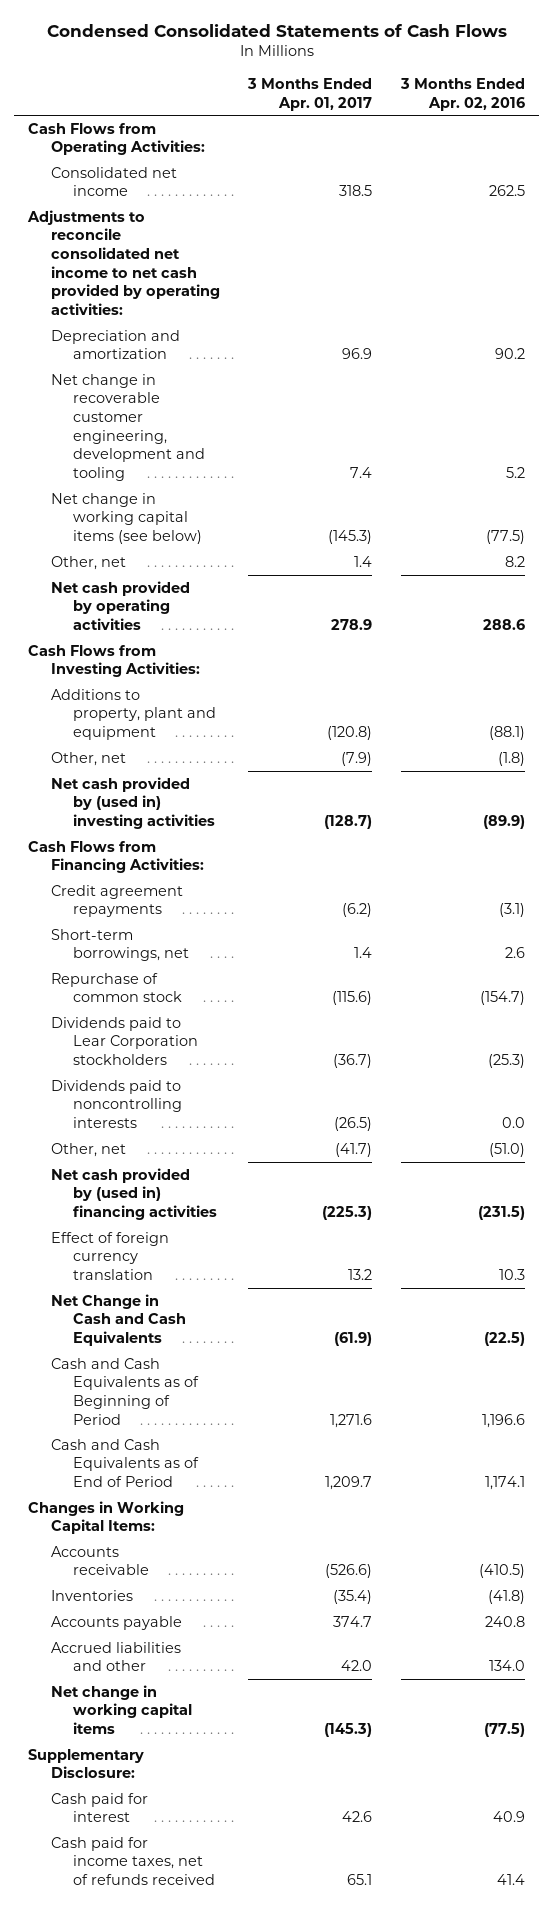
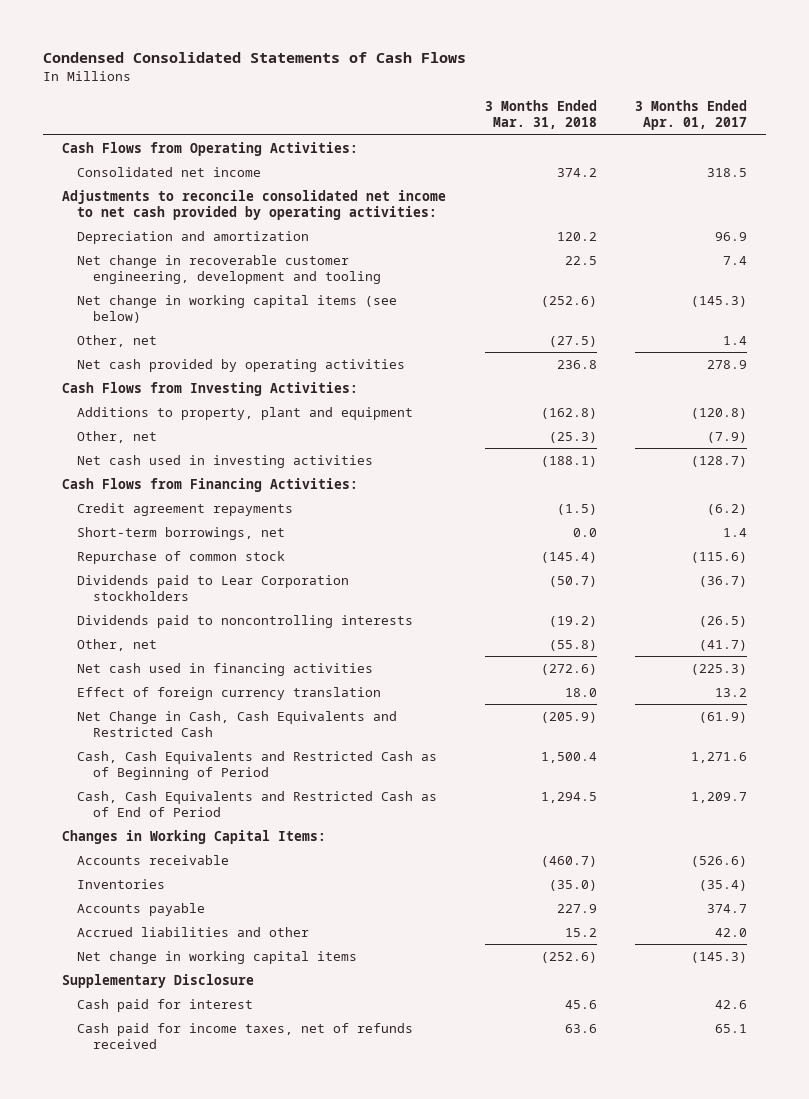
[400,78,526,111] 3 Months Ended Apr. 02, 2016 -> none
none -> [484,100,597,130] 3 Months Ended Mar. 31, 2018
[50,776,216,830] Net cash provided by (used in) investing activities -> [77,454,374,468] Net cash used in investing activities
[50,1167,218,1221] Net cash provided by (used in) financing activities -> [77,662,374,676] Net cash used in financing activities
[50,1293,187,1347] Net Change in Cash and Cash Equivalents -> [77,710,398,737] Net Change in Cash, Cash Equivalents and Restricted Cash
[50,1357,200,1425] Cash and Cash Equivalents as of Beginning of Period -> [77,750,438,780] Cash, Cash Equivalents and Restricted Cash as of Beginning of Period
[50,1438,200,1488] Cash and Cash Equivalents as of End of Period -> [77,790,438,817] Cash, Cash Equivalents and Restricted Cash as of End of Period
[28,1748,145,1779] Supplementary Disclosure: -> [62,973,255,988] Supplementary Disclosure

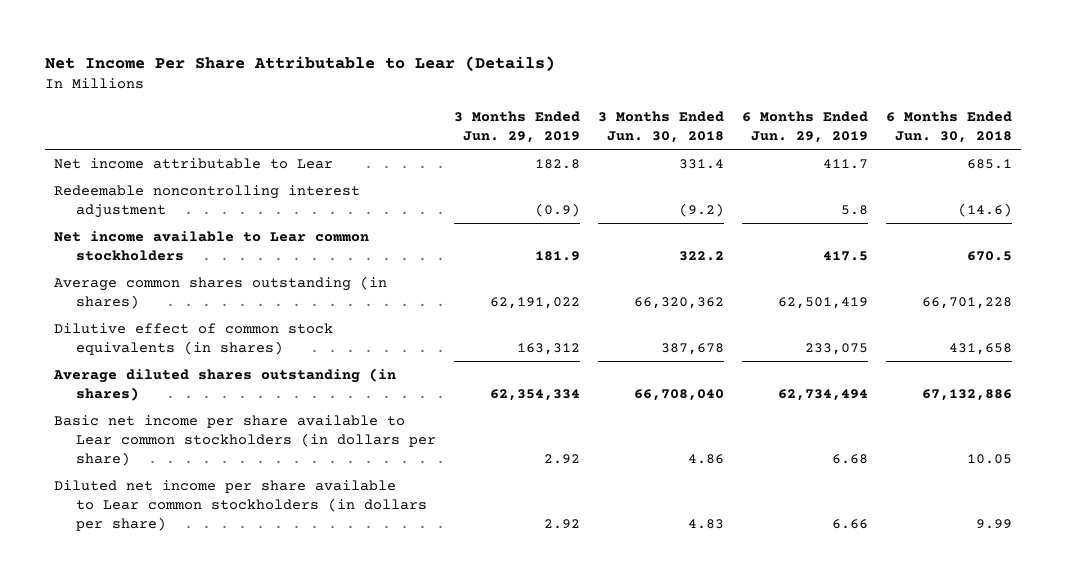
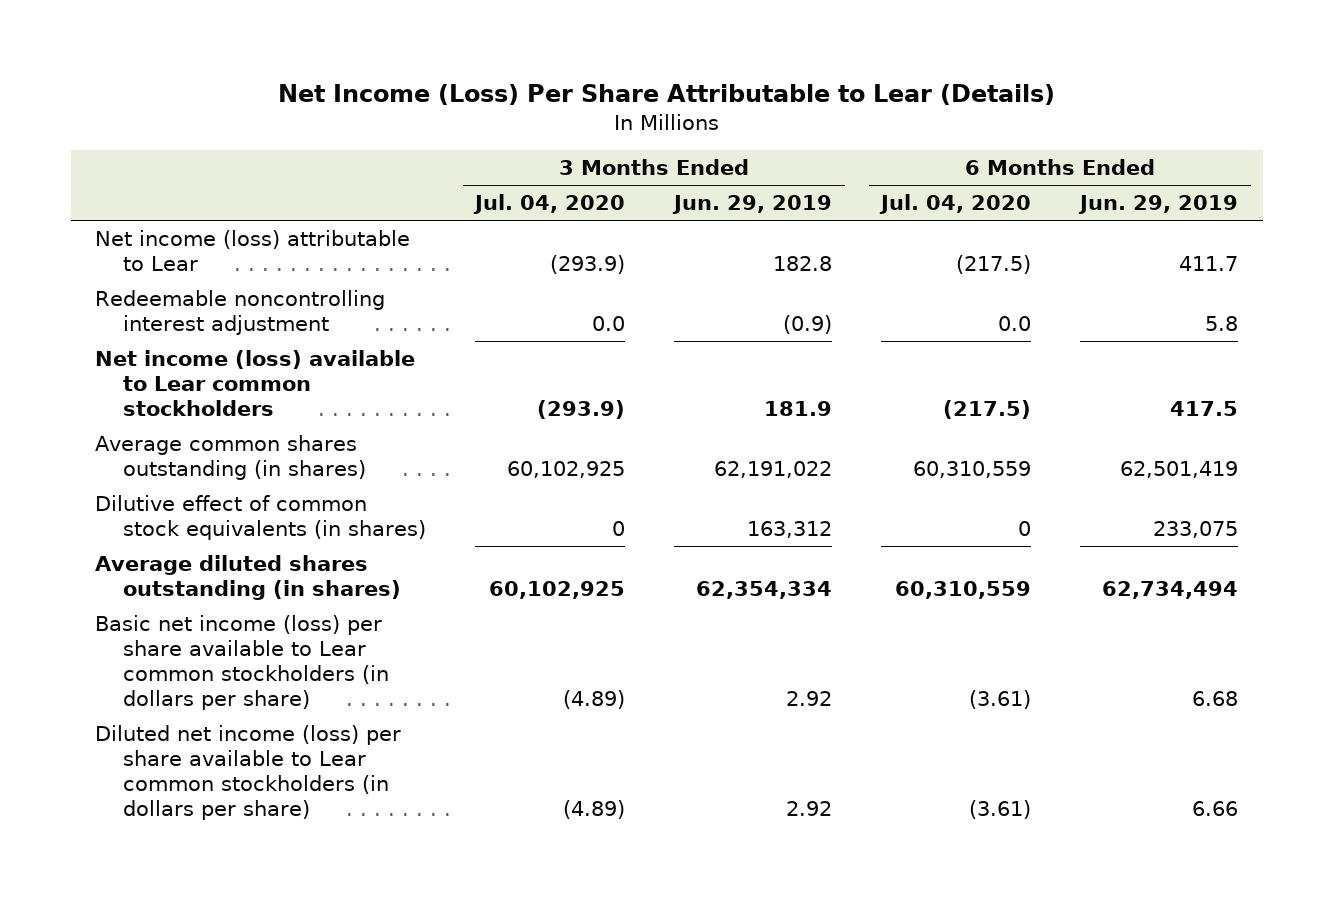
[45,56,556,72] Net Income Per Share Attributable to Lear (Details) -> [277,84,1055,106] Net Income (Loss) Per Share Attributable to Lear (Details)
[597,110,724,143] 3 Months Ended Jun. 30, 2018 -> none
[885,110,1012,143] 6 Months Ended Jun. 30, 2018 -> none
none -> [473,194,626,215] Jul. 04, 2020
none -> [879,194,1032,215] Jul. 04, 2020
[54,157,334,169] Net income attributable to Lear -> [95,229,411,271] Net income (loss) attributable to Lear
[54,230,370,261] Net income available to Lear common stockholders -> [95,349,416,416] Net income (loss) available to Lear common stockholders
[54,414,436,467] Basic net income per share available to Lear common stockholders (in dollars per share) -> [95,614,390,710] Basic net income (loss) per share available to Lear common stockholders (in dollars per share)
[54,479,427,532] Diluted net income per share available to Lear common stockholders (in dollars per share) -> [95,724,402,820] Diluted net income (loss) per share available to Lear common stockholders (in dollars per share)

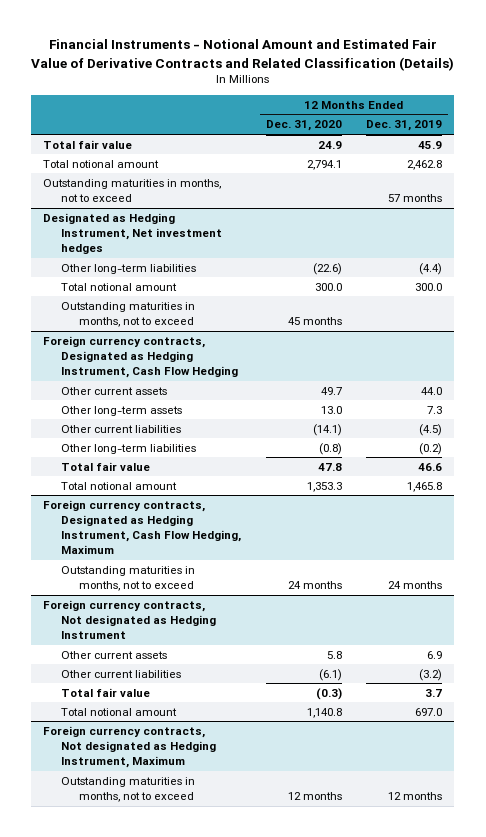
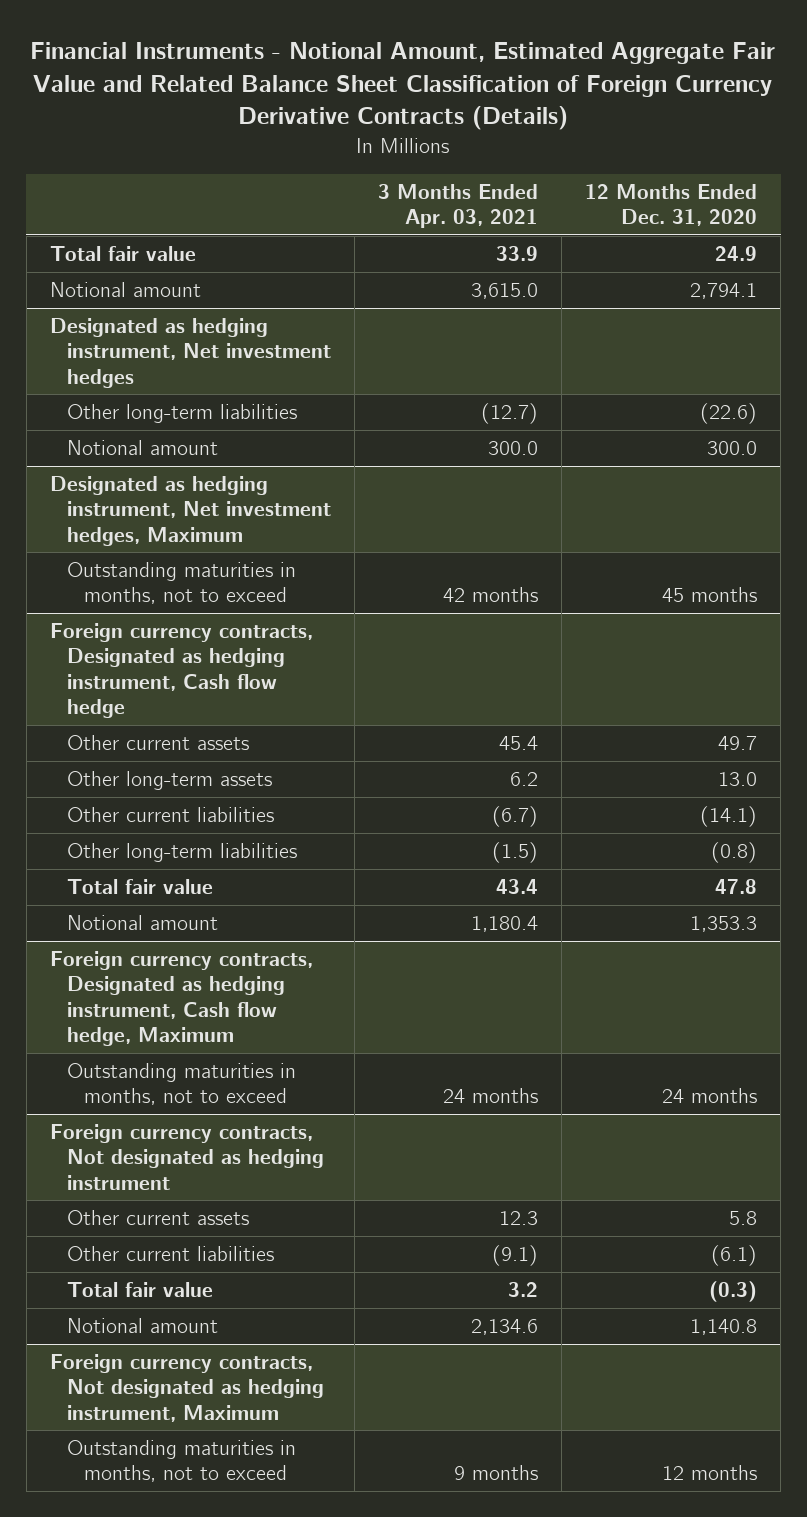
[30,39,454,71] Financial Instruments - Notional Amount and Estimated Fair Value of Derivative Contracts and Related Classification (Details) -> [30,42,776,131] Financial Instruments - Notional Amount, Estimated Aggregate Fair Value and Related Balance Sheet Classification of Foreign Currency Derivative Contracts (Details)
[366,120,443,132] Dec. 31, 2019 -> none
none -> [378,183,539,229] 3 Months Ended Apr. 03, 2021
[43,178,222,202] Outstanding maturities in months, not to exceed -> none
[43,159,160,168] Total notional amount -> [49,282,201,298] Notional amount
[43,212,223,255] Designated as Hedging Instrument, Net investment hedges -> [49,318,332,388] Designated as hedging instrument, Net investment hedges
[61,282,178,291] Total notional amount -> [67,440,219,456] Notional amount
none -> [49,476,332,546] Designated as hedging instrument, Net investment hedges, Maximum
[43,335,239,379] Foreign currency contracts, Designated as Hedging Instrument, Cash Flow Hedging -> [49,623,313,719] Foreign currency contracts, Designated as hedging instrument, Cash flow hedge
[61,481,178,490] Total notional amount -> [67,915,219,931] Notional amount
[43,499,242,555] Foreign currency contracts, Designated as Hedging Instrument, Cash Flow Hedging, Maximum -> [49,951,313,1047] Foreign currency contracts, Designated as hedging instrument, Cash flow hedge, Maximum
[43,599,217,640] Foreign currency contracts, Not designated as Hedging Instrument -> [49,1124,325,1190] Foreign currency contracts, Not designated as hedging instrument
[61,707,178,716] Total notional amount -> [67,1318,219,1334] Notional amount
[43,725,217,769] Foreign currency contracts, Not designated as Hedging Instrument, Maximum -> [49,1354,325,1422] Foreign currency contracts, Not designated as hedging instrument, Maximum

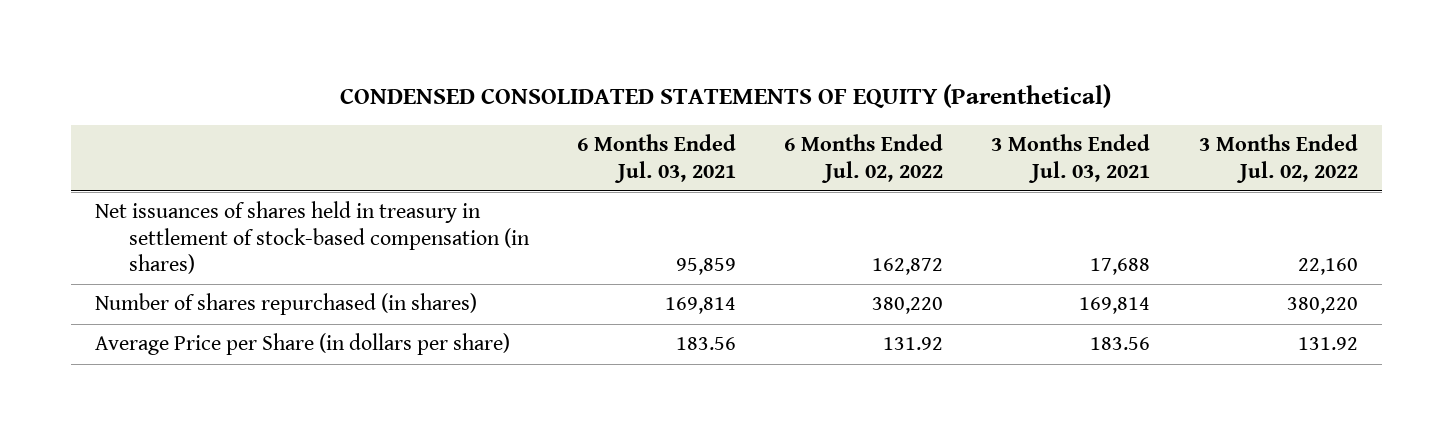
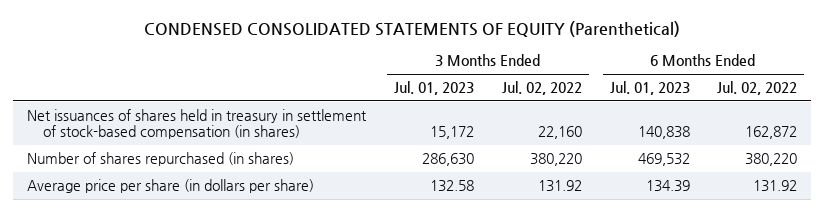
[576,134,736,183] 6 Months Ended Jul. 03, 2021 -> none
[991,134,1151,183] 3 Months Ended Jul. 03, 2021 -> none
none -> [393,81,474,96] Jul. 01, 2023
none -> [609,81,690,96] Jul. 01, 2023
[94,333,510,356] Average Price per Share (in dollars per share) -> [26,179,314,194] Average price per share (in dollars per share)

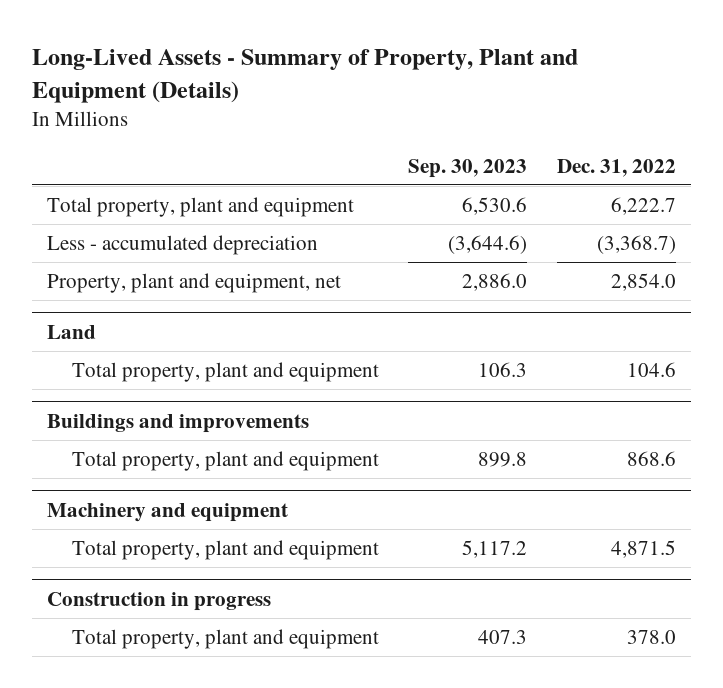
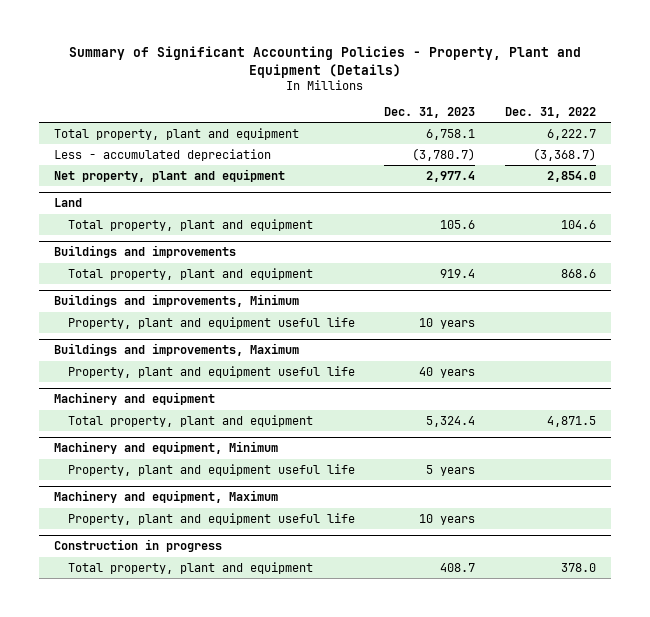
[32,49,579,103] Long-Lived Assets - Summary of Property, Plant and Equipment (Details) -> [69,46,582,78] Summary of Significant Accounting Policies - Property, Plant and Equipment (Details)
[408,159,528,179] Sep. 30, 2023 -> none
none -> [384,107,476,119] Dec. 31, 2023
[47,272,342,293] Property, plant and equipment, net -> [54,168,286,182] Net property, plant and equipment
none -> [54,294,300,308] Buildings and improvements, Minimum
none -> [67,316,355,329] Property, plant and equipment useful life
none -> [54,343,300,357] Buildings and improvements, Maximum
none -> [67,365,355,378] Property, plant and equipment useful life
none -> [54,441,279,455] Machinery and equipment, Minimum
none -> [67,463,355,476] Property, plant and equipment useful life
none -> [54,490,279,504] Machinery and equipment, Maximum
none -> [67,512,355,525] Property, plant and equipment useful life

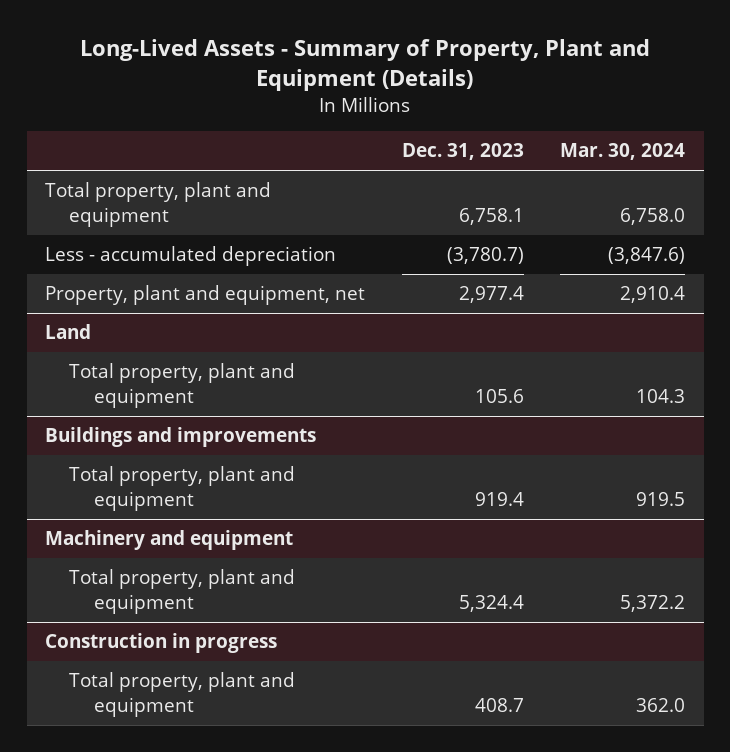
[69,46,582,78] Summary of Significant Accounting Policies - Property, Plant and Equipment (Details) -> [80,39,651,92] Long-Lived Assets - Summary of Property, Plant and Equipment (Details)
[505,107,597,119] Dec. 31, 2022 -> none
none -> [560,143,686,161] Mar. 30, 2024
[54,168,286,182] Net property, plant and equipment -> [45,285,366,306] Property, plant and equipment, net
[54,294,300,308] Buildings and improvements, Minimum -> none
[67,316,355,329] Property, plant and equipment useful life -> none
[54,343,300,357] Buildings and improvements, Maximum -> none
[67,365,355,378] Property, plant and equipment useful life -> none
[54,441,279,455] Machinery and equipment, Minimum -> none
[67,463,355,476] Property, plant and equipment useful life -> none
[54,490,279,504] Machinery and equipment, Maximum -> none
[67,512,355,525] Property, plant and equipment useful life -> none

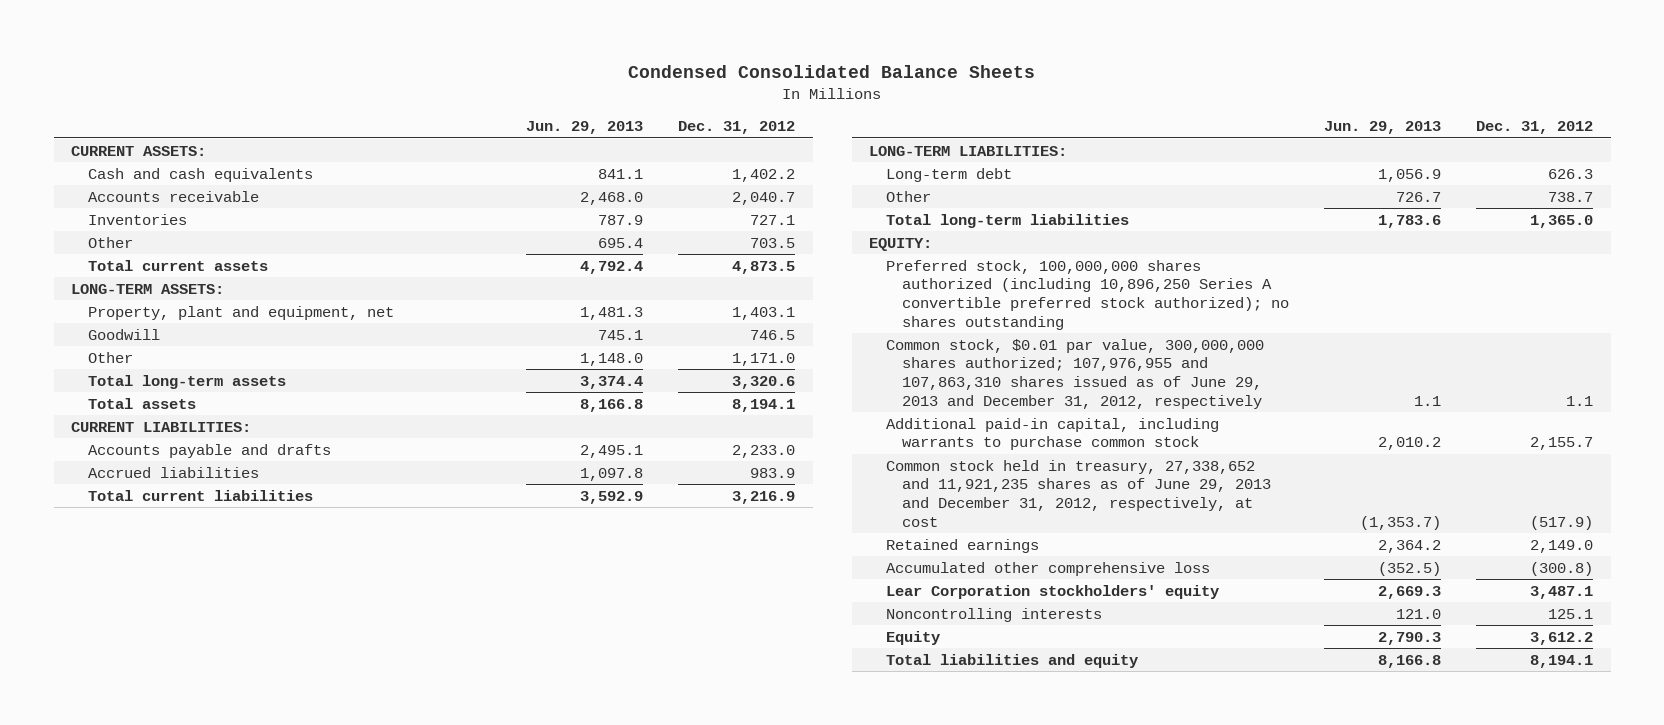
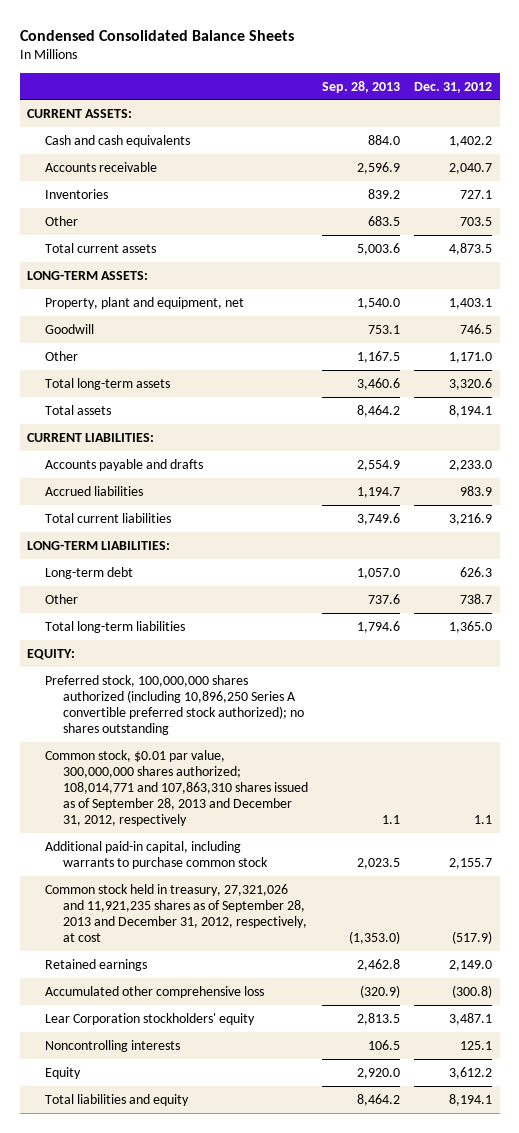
[526,121,644,135] Jun. 29, 2013 -> none
none -> [322,80,401,93] Sep. 28, 2013
[885,338,1264,409] Common stock, $0.01 par value, 300,000,000 shares authorized; 107,976,955 and 107,863,310 shares issued as of June 29, 2013 and December 31, 2012, respectively -> [44,749,308,827] Common stock, $0.01 par value, 300,000,000 shares authorized; 108,014,771 and 107,863,310 shares issued as of September 28, 2013 and December 31, 2012, respectively
[885,459,1272,527] Common stock held in treasury, 27,338,652 and 11,921,235 shares as of June 29, 2013 and December 31, 2012, respectively, at cost -> [44,883,307,943] Common stock held in treasury, 27,321,026 and 11,921,235 shares as of September 28, 2013 and December 31, 2012, respectively, at cost

